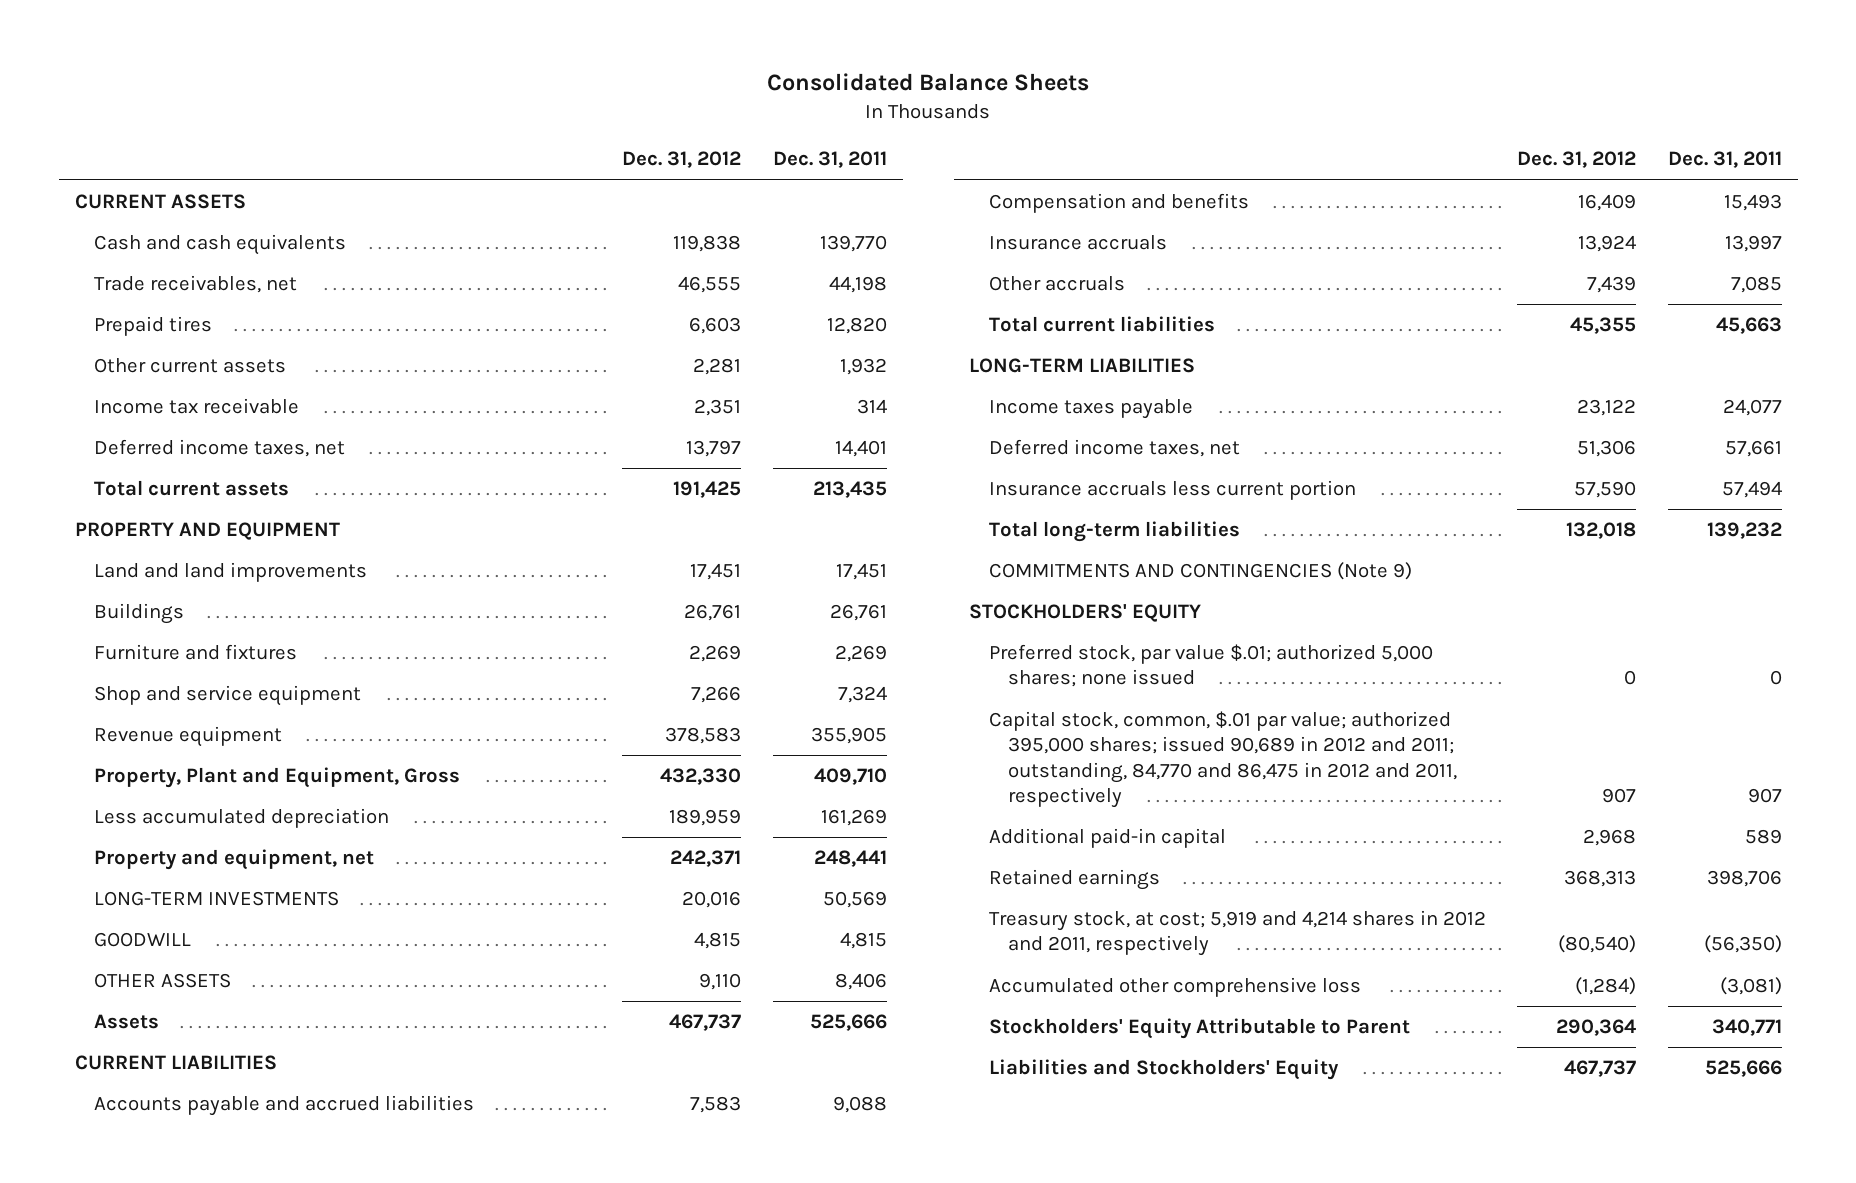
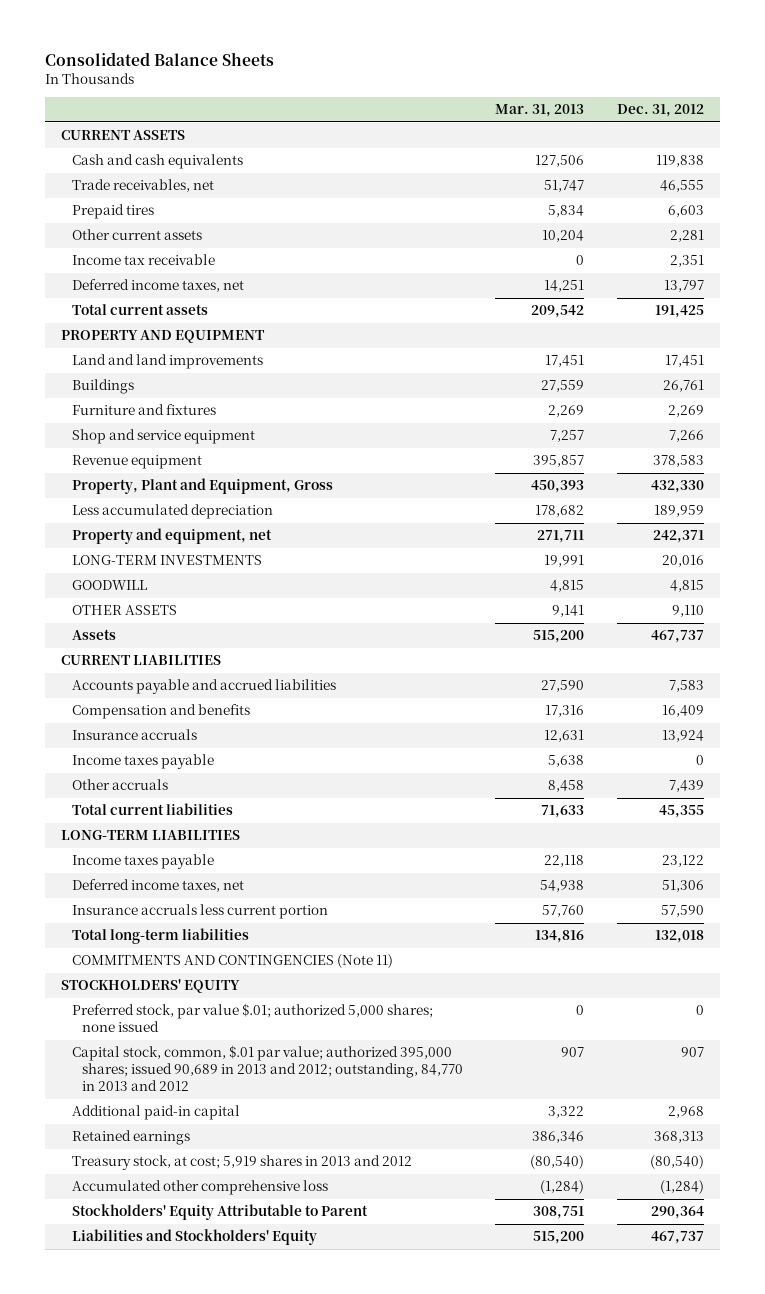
[772,151,887,169] Dec. 31, 2011 -> none
none -> [495,104,585,118] Mar. 31, 2013
none -> [71,754,214,770] Income taxes payable
[988,562,1412,581] COMMITMENTS AND CONTINGENCIES (Note 9) -> [71,954,393,969] COMMITMENTS AND CONTINGENCIES (Note 11)
[988,711,1458,808] Capital stock, common, $.01 par value; authorized 395,000 shares; issued 90,689 in 2012 and 2011; outstanding, 84,770 and 86,475 in 2012 and 2011, respectively -> [71,1045,463,1092] Capital stock, common, $.01 par value; authorized 395,000 shares; issued 90,689 in 2013 and 2012; outstanding, 84,770 in 2013 and 2012
[988,910,1486,957] Treasury stock, at cost; 5,919 and 4,214 shares in 2012 and 2011, respectively -> [71,1155,412,1171] Treasury stock, at cost; 5,919 shares in 2013 and 2012

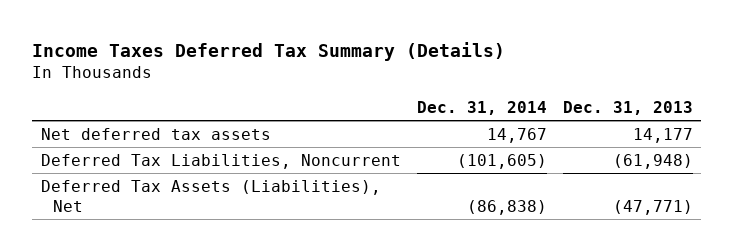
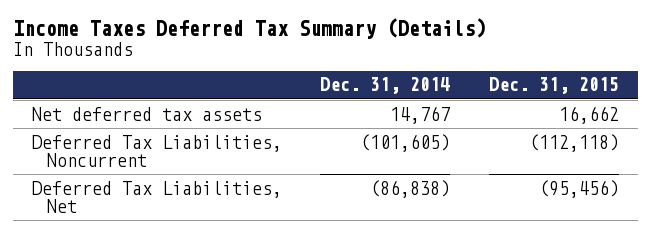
[563,101,694,116] Dec. 31, 2013 -> none
none -> [488,77,619,95] Dec. 31, 2015
[40,179,381,212] Deferred Tax Assets (Liabilities), Net -> [31,180,282,214] Deferred Tax Liabilities, Net

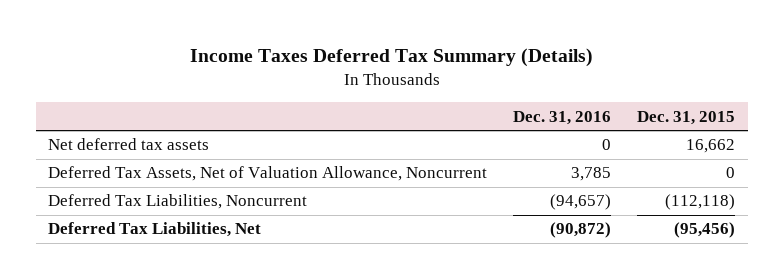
[320,77,451,95] Dec. 31, 2014 -> none
none -> [513,110,612,125] Dec. 31, 2016
none -> [48,166,488,182] Deferred Tax Assets, Net of Valuation Allowance, Noncurrent

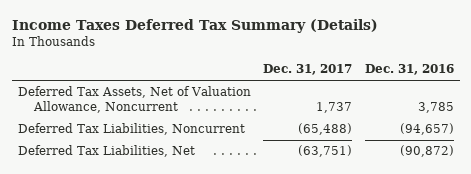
[636,110,735,125] Dec. 31, 2015 -> none
none -> [263,64,353,76] Dec. 31, 2017
[48,138,210,151] Net deferred tax assets -> none

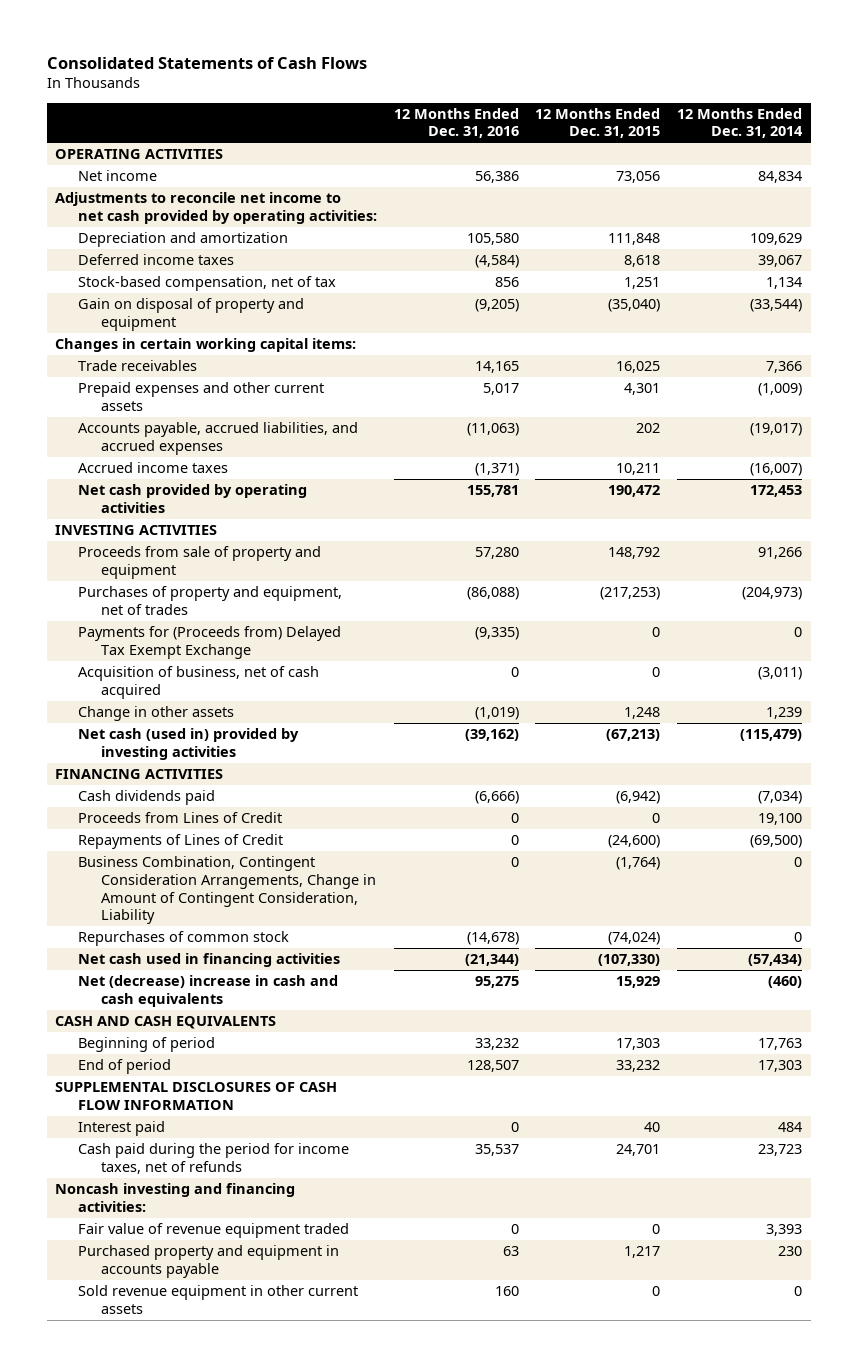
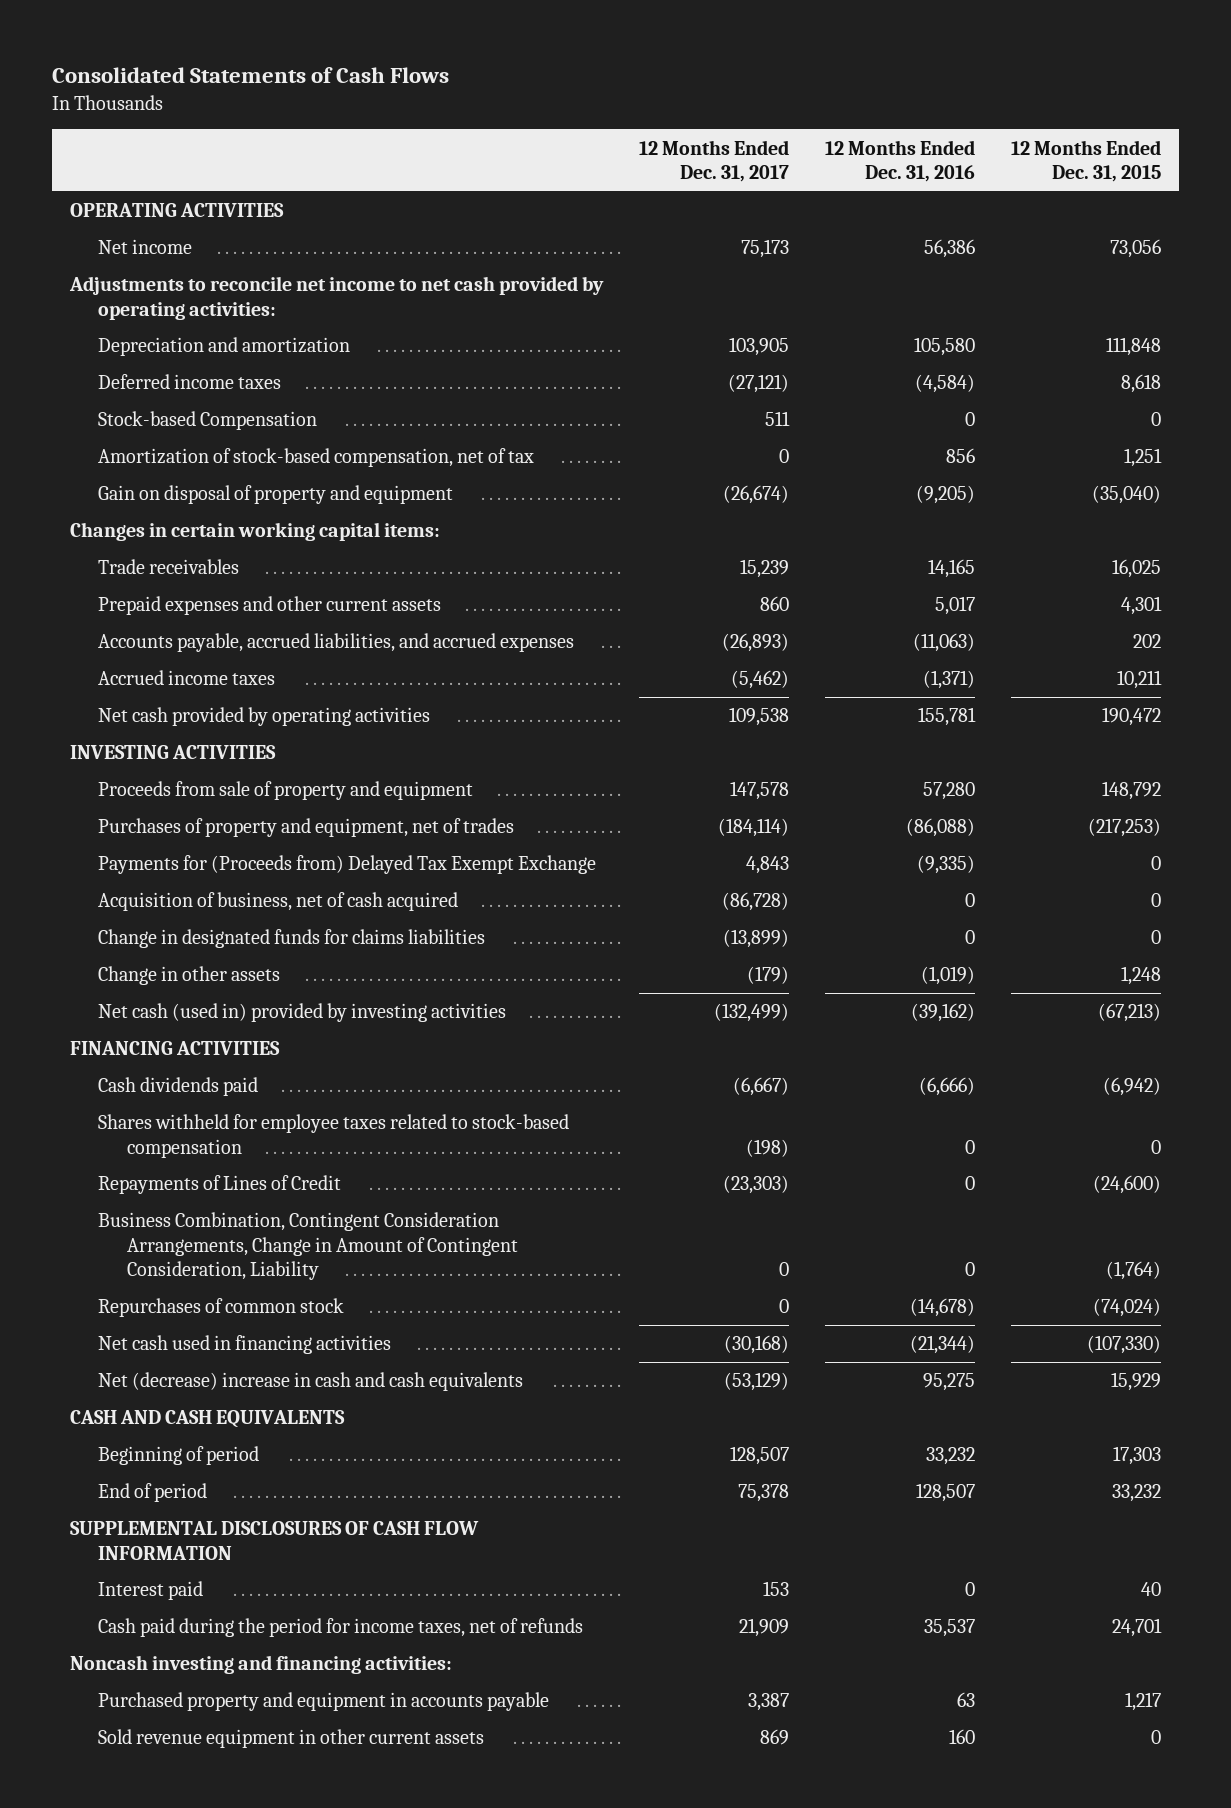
[677,107,804,139] 12 Months Ended Dec. 31, 2014 -> none
none -> [638,139,789,183] 12 Months Ended Dec. 31, 2017
none -> [98,411,318,431] Stock-based Compensation
[78,276,337,292] Stock-based compensation, net of tax -> [98,448,535,468] Amortization of stock-based compensation, net of tax
none -> [98,929,486,949] Change in designated funds for claims liabilities
[78,812,283,824] Proceeds from Lines of Credit -> none
none -> [98,1114,570,1158] Shares withheld for employee taxes related to stock-based compensation
[78,1223,350,1239] Fair value of revenue equipment traded -> none

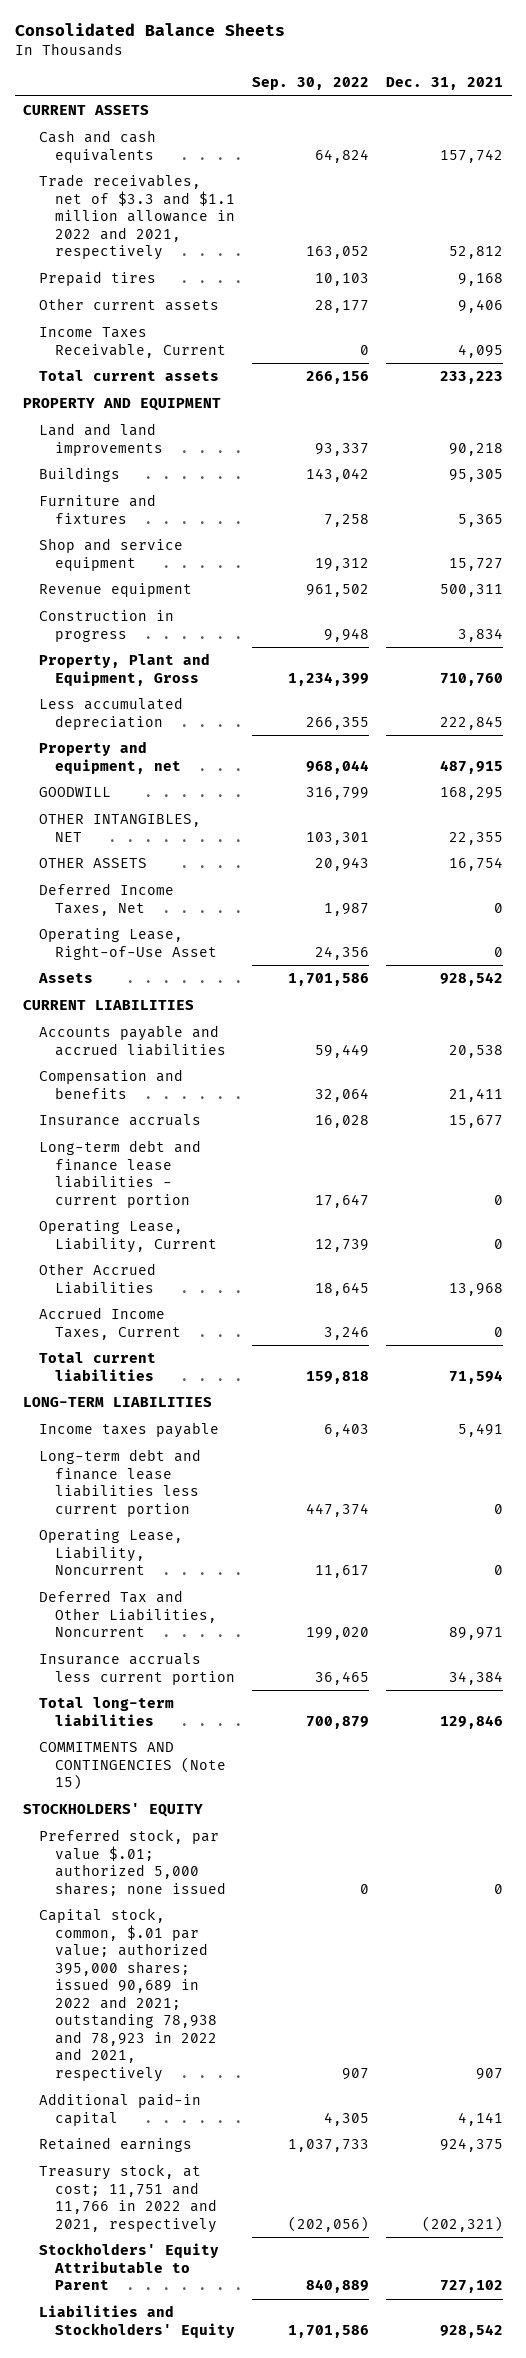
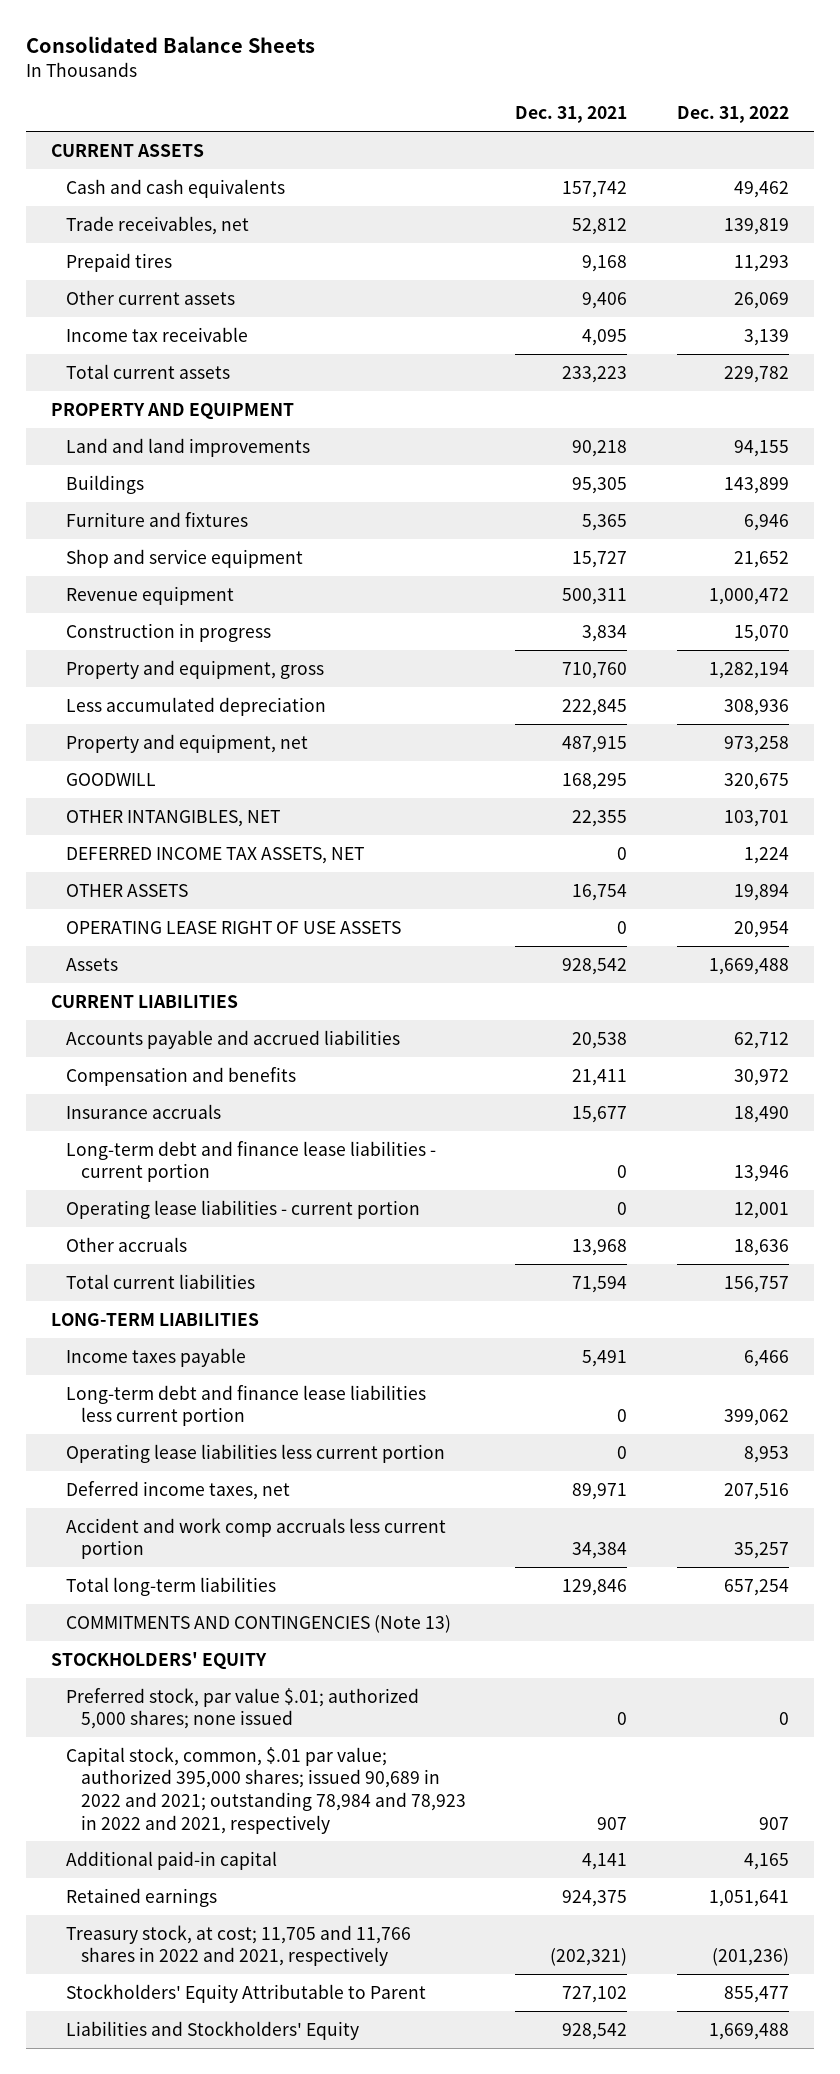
[251,77,369,91] Sep. 30, 2022 -> none
none -> [676,106,789,124] Dec. 31, 2022
[39,174,235,261] Trade receivables, net of $3.3 and $1.1 million allowance in 2022 and 2021, respectively -> [65,215,249,235] Trade receivables, net
[39,327,226,358] Income Taxes Receivable, Current -> [65,326,248,342] Income tax receivable
[39,653,211,686] Property, Plant and Equipment, Gross -> [65,659,324,679] Property and equipment, gross
none -> [65,846,364,864] DEFERRED INCOME TAX ASSETS, NET
[39,883,175,916] Deferred Income Taxes, Net -> none
[39,928,217,960] Operating Lease, Right-of-Use Asset -> [65,920,401,934] OPERATING LEASE RIGHT OF USE ASSETS
[39,1307,181,1340] Accrued Income Taxes, Current -> none
[39,1220,217,1253] Operating Lease, Liability, Current -> [65,1199,420,1219] Operating lease liabilities - current portion
[39,1263,157,1294] Other Accrued Liabilities -> [65,1236,187,1252] Other accruals
[39,1529,184,1576] Operating Lease, Liability, Noncurrent -> [65,1443,445,1463] Operating lease liabilities less current portion
[39,1590,217,1638] Deferred Tax and Other Liabilities, Noncurrent -> [65,1480,290,1500] Deferred income taxes, net
[39,1653,235,1685] Insurance accruals less current portion -> [65,1517,446,1560] Accident and work comp accruals less current portion
[39,1742,226,1791] COMMITMENTS AND CONTINGENCIES (Note 15) -> [65,1614,451,1633] COMMITMENTS AND CONTINGENCIES (Note 13)
[39,1908,217,2083] Capital stock, common, $.01 par value; authorized 395,000 shares; issued 90,689 in 2022 and 2021; outstanding 78,938 and 78,923 in 2022 and 2021, respectively -> [65,1746,466,1834] Capital stock, common, $.01 par value; authorized 395,000 shares; issued 90,689 in 2022 and 2021; outstanding 78,984 and 78,923 in 2022 and 2021, respectively
[39,2164,217,2233] Treasury stock, at cost; 11,751 and 11,766 in 2022 and 2021, respectively -> [65,1924,411,1967] Treasury stock, at cost; 11,705 and 11,766 shares in 2022 and 2021, respectively

